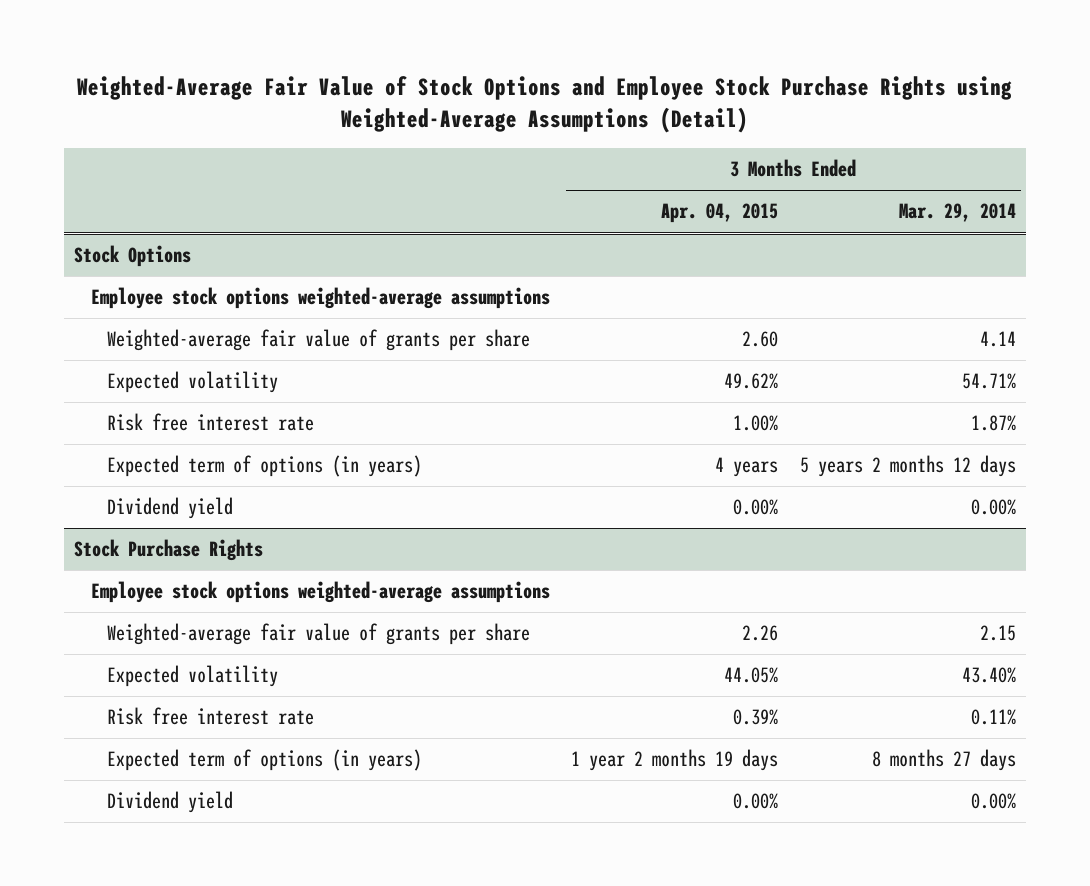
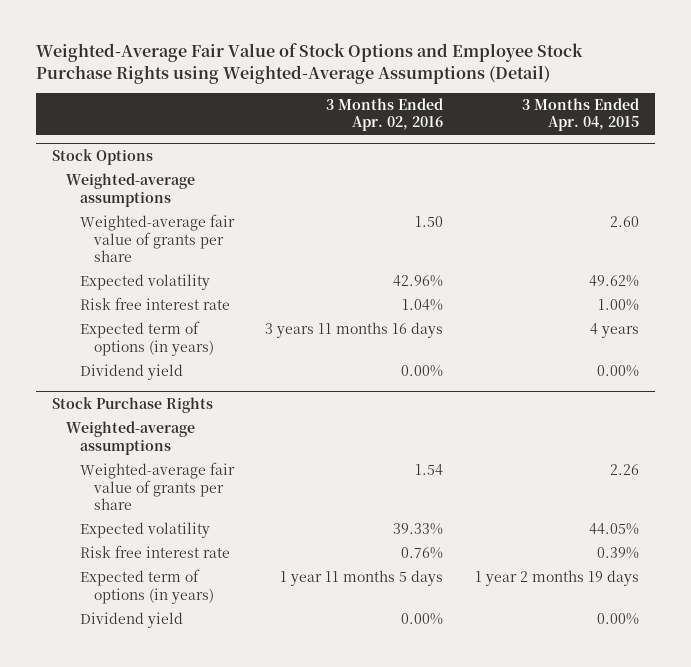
[898,203,1016,223] Mar. 29, 2014 -> none
none -> [326,97,444,132] 3 Months Ended Apr. 02, 2016
[90,287,550,310] Employee stock options weighted-average assumptions -> [65,173,195,207] Weighted-average assumptions
[90,581,550,604] Employee stock options weighted-average assumptions -> [65,421,195,455] Weighted-average assumptions

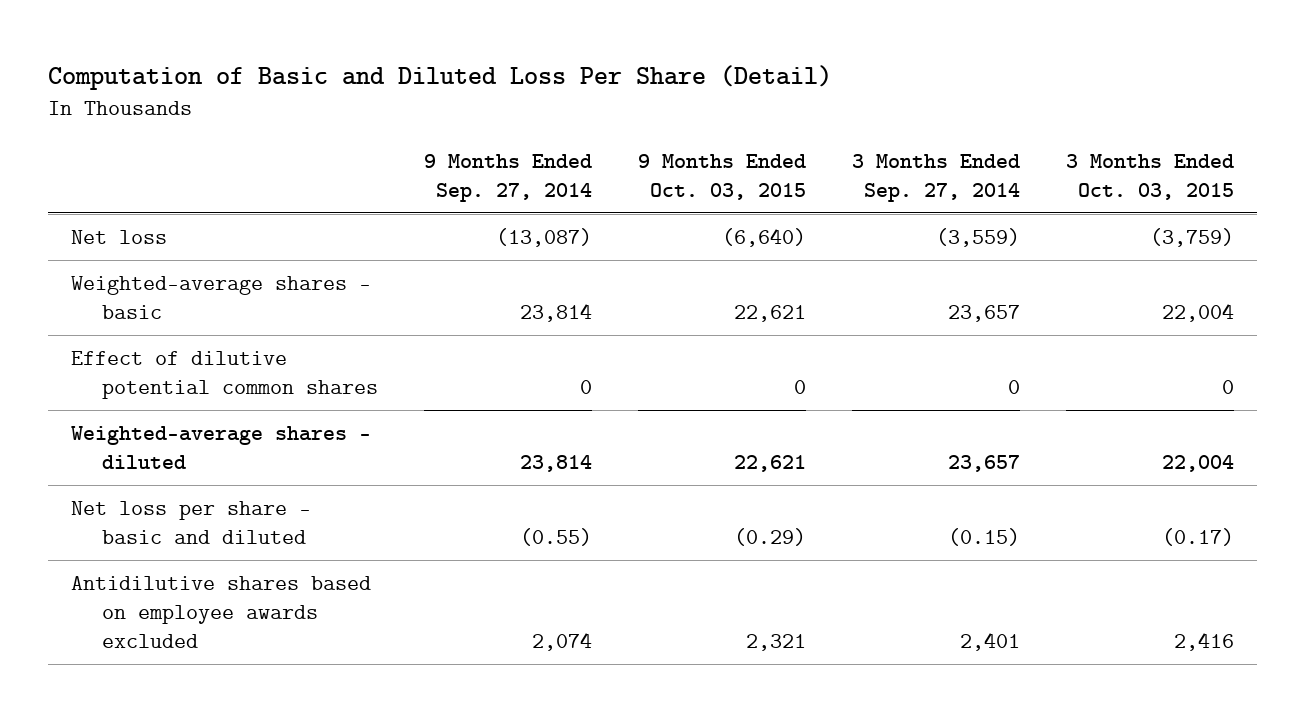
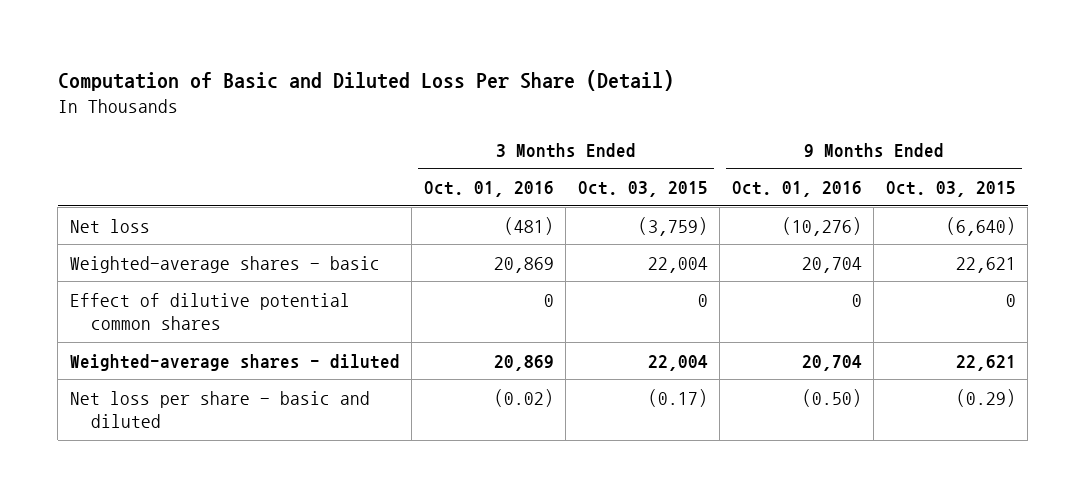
[424,153,593,202] 9 Months Ended Sep. 27, 2014 -> none
[852,153,1021,202] 3 Months Ended Sep. 27, 2014 -> none
none -> [423,181,554,198] Oct. 01, 2016
none -> [731,181,862,198] Oct. 01, 2016
[70,575,371,649] Antidilutive shares based on employee awards excluded -> none

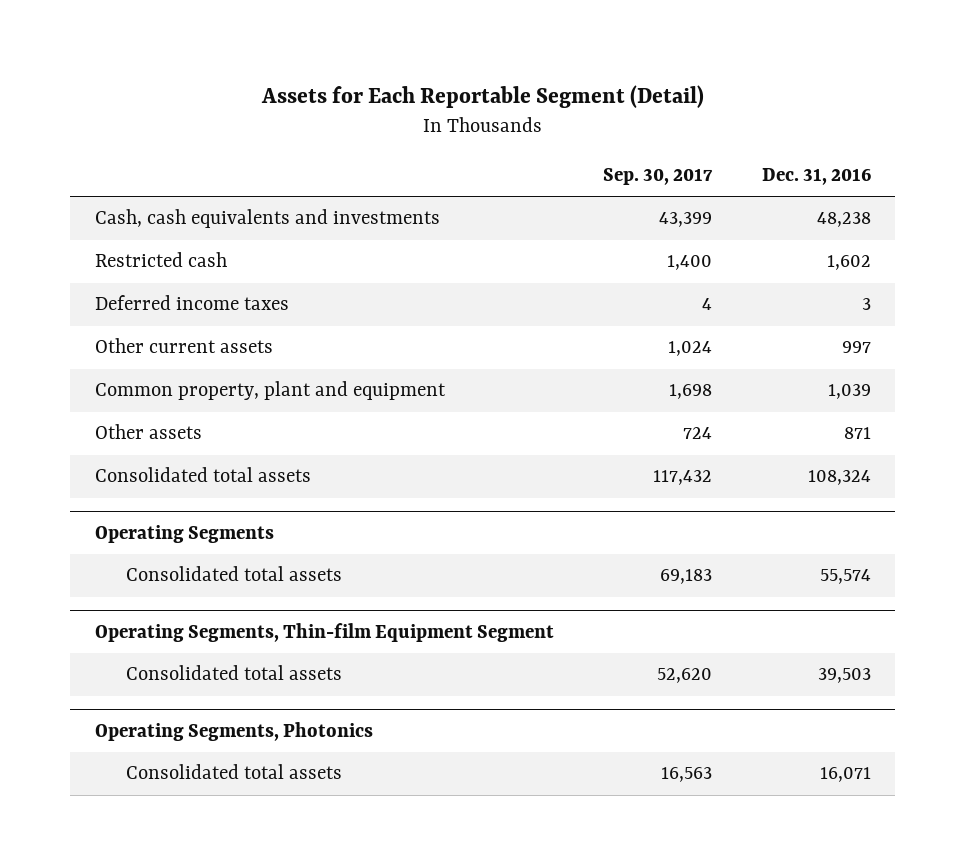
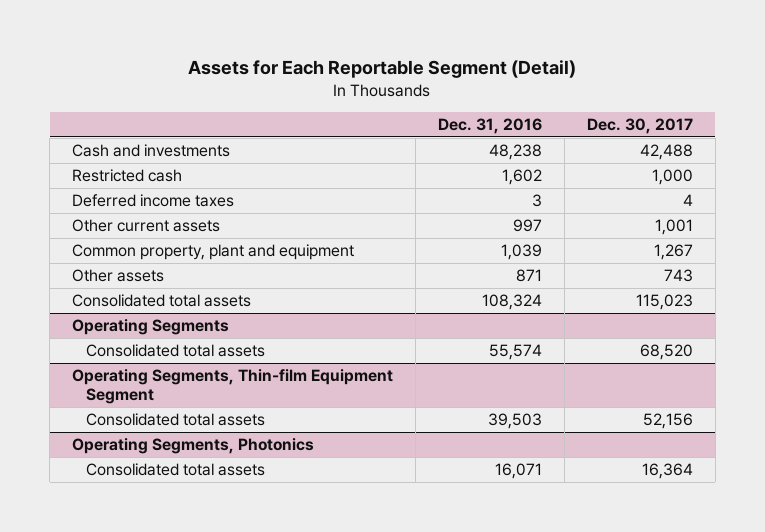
[603,167,714,185] Sep. 30, 2017 -> none
none -> [586,117,693,134] Dec. 30, 2017
[95,209,441,229] Cash, cash equivalents and investments -> [71,144,230,158] Cash and investments

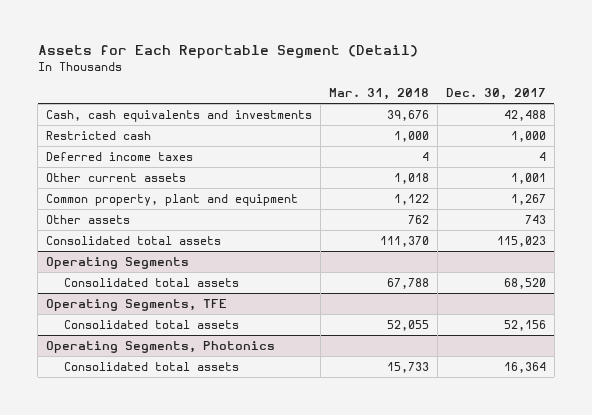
[437,117,542,134] Dec. 31, 2016 -> none
none -> [329,88,430,101] Mar. 31, 2018
[71,144,230,158] Cash and investments -> [46,109,313,122] Cash, cash equivalents and investments
[71,369,393,404] Operating Segments, Thin-film Equipment Segment -> none
none -> [46,298,228,311] Operating Segments, TFE

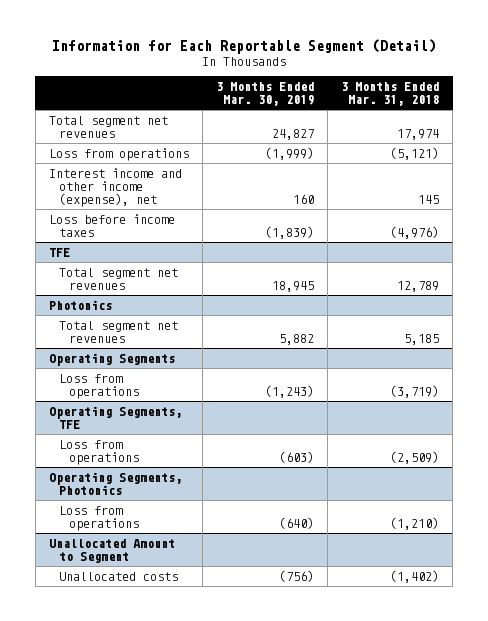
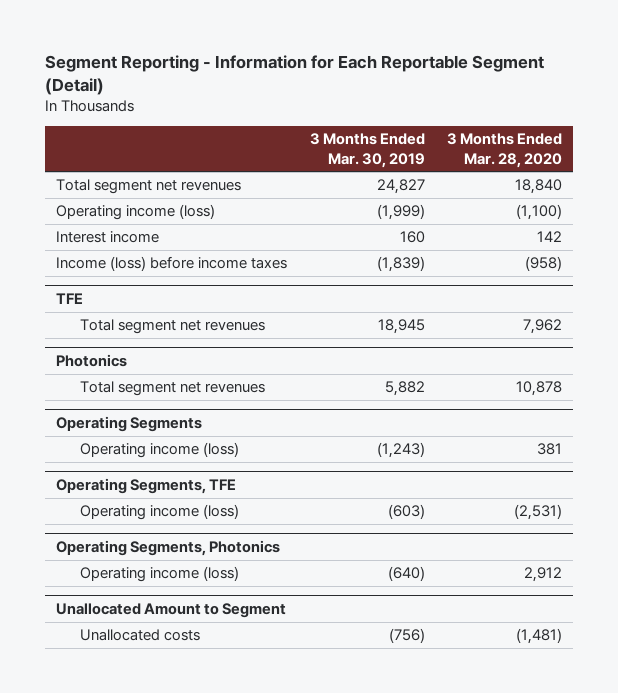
[51,39,436,55] Information for Each Reportable Segment (Detail) -> [44,55,544,96] Segment Reporting - Information for Each Reportable Segment (Detail)
[341,82,440,107] 3 Months Ended Mar. 31, 2018 -> none
none -> [446,133,562,168] 3 Months Ended Mar. 28, 2020
[48,167,182,207] Interest income and other income (expense), net -> none
[48,147,189,161] Loss from operations -> [56,204,216,221] Operating income (loss)
none -> [56,231,160,244] Interest income
[48,213,175,237] Loss before income taxes -> [56,256,288,272] Income (loss) before income taxes
[59,373,140,399] Loss from operations -> [79,442,239,459] Operating income (loss)
[59,439,140,465] Loss from operations -> [79,504,239,521] Operating income (loss)
[59,505,140,531] Loss from operations -> [79,566,239,583] Operating income (loss)

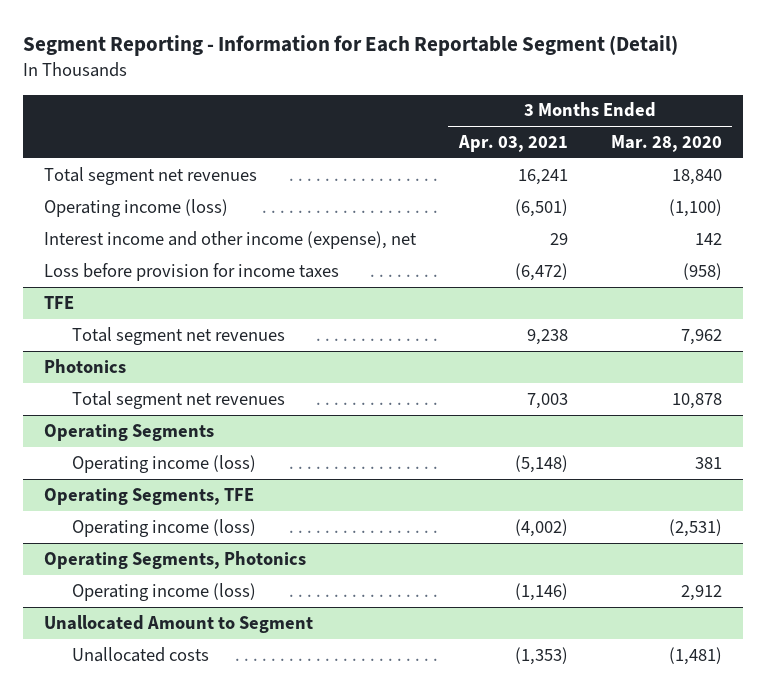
[309,133,425,168] 3 Months Ended Mar. 30, 2019 -> none
none -> [457,134,568,152] Apr. 03, 2021
[56,231,160,244] Interest income -> [44,230,418,249] Interest income and other income (expense), net
[56,256,288,272] Income (loss) before income taxes -> [44,262,340,281] Loss before provision for income taxes

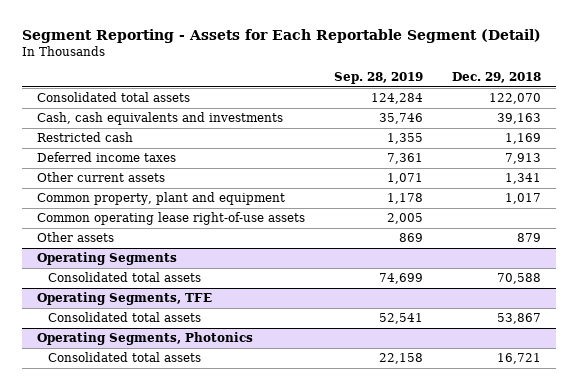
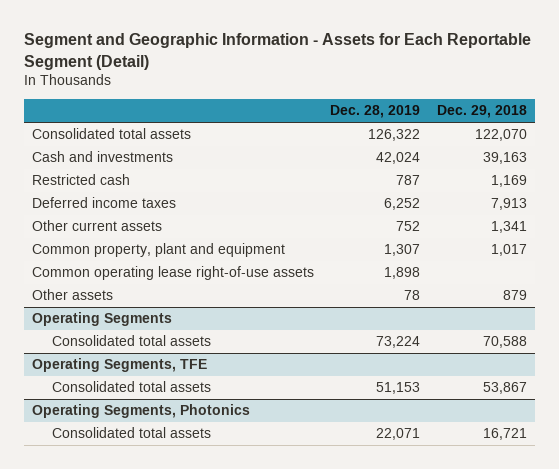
[22,29,542,44] Segment Reporting - Assets for Each Reportable Segment (Detail) -> [24,33,532,70] Segment and Geographic Information - Assets for Each Reportable Segment (Detail)
[334,72,424,85] Sep. 28, 2019 -> none
none -> [330,105,421,119] Dec. 28, 2019
[36,111,283,125] Cash, cash equivalents and investments -> [32,151,174,163] Cash and investments

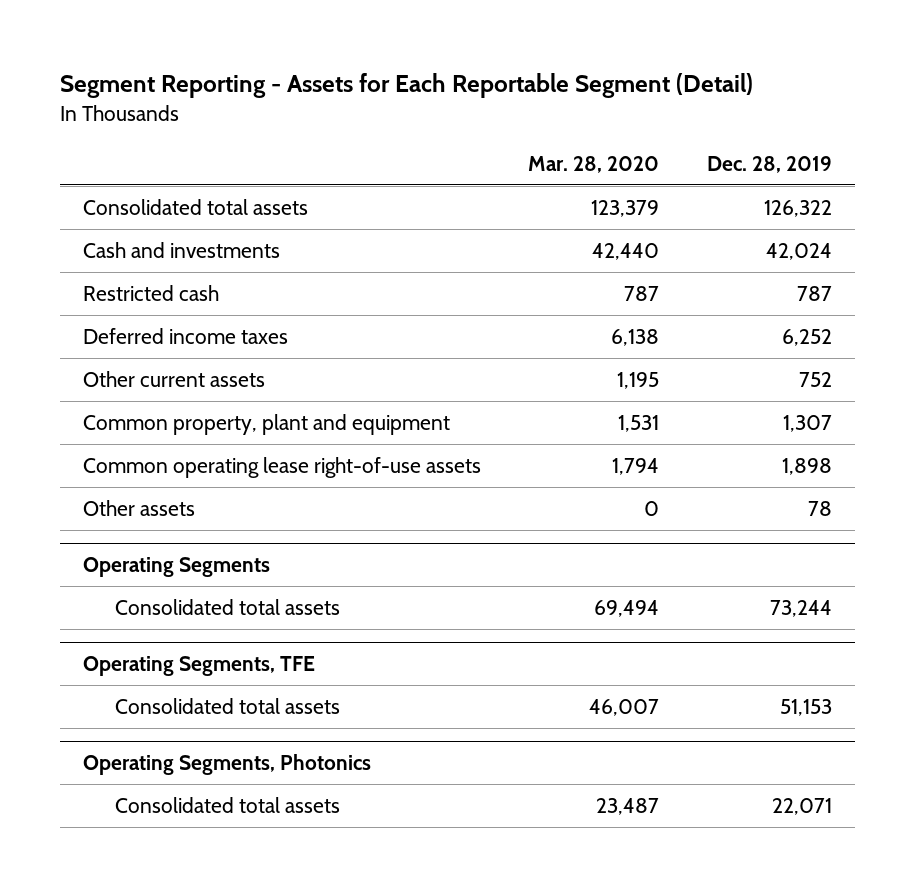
[24,33,532,70] Segment and Geographic Information - Assets for Each Reportable Segment (Detail) -> [59,73,753,99] Segment Reporting - Assets for Each Reportable Segment (Detail)
[436,105,527,119] Dec. 29, 2018 -> none
none -> [528,155,660,173] Mar. 28, 2020
[376,336,421,349] 73,224 -> [769,599,832,617] 73,244

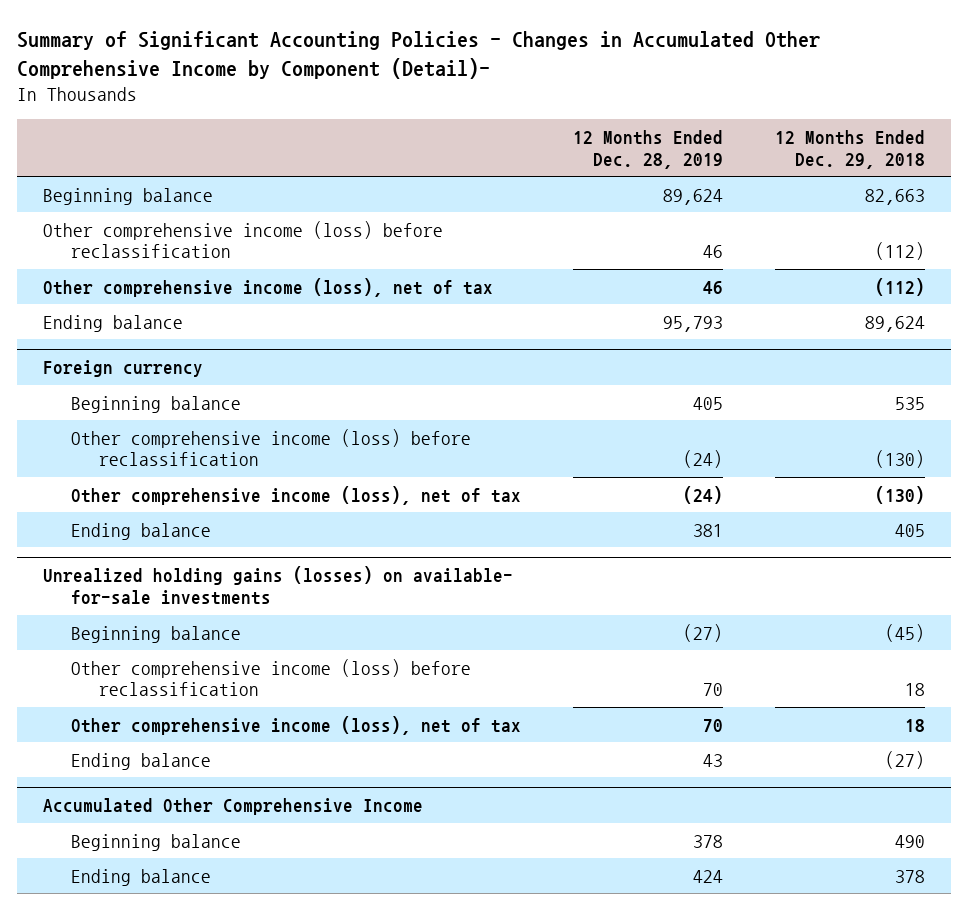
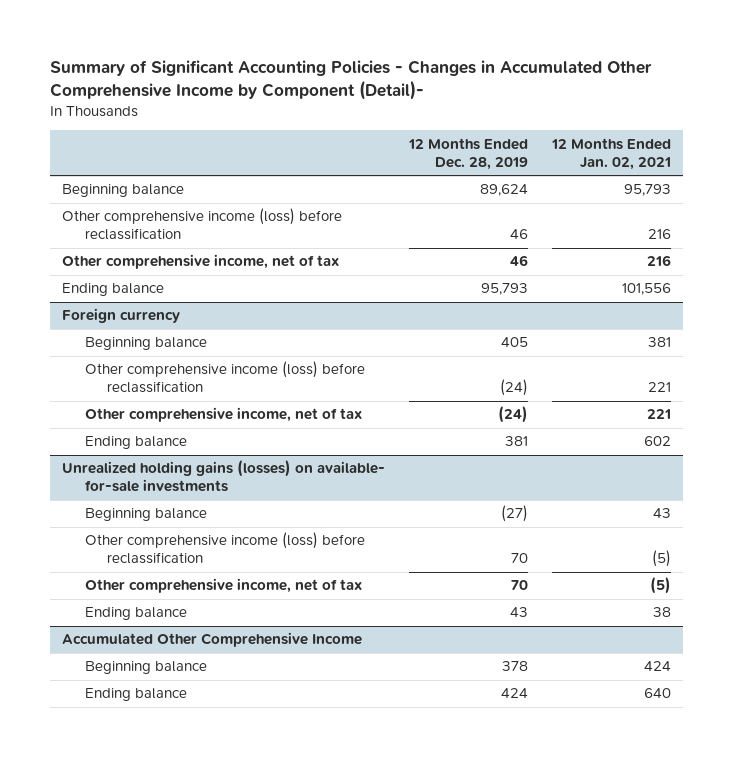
[774,129,925,169] 12 Months Ended Dec. 29, 2018 -> none
none -> [550,137,671,170] 12 Months Ended Jan. 02, 2021
[42,277,493,297] Other comprehensive income (loss), net of tax -> [61,254,339,270] Other comprehensive income, net of tax
[71,485,522,505] Other comprehensive income (loss), net of tax -> [84,407,362,423] Other comprehensive income, net of tax
[71,715,522,735] Other comprehensive income (loss), net of tax -> [84,578,362,594] Other comprehensive income, net of tax

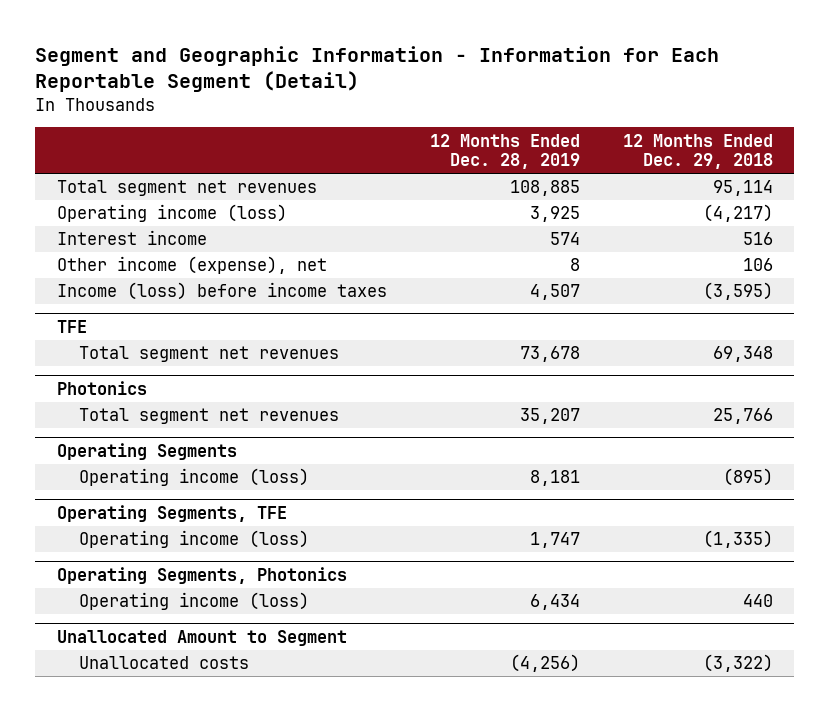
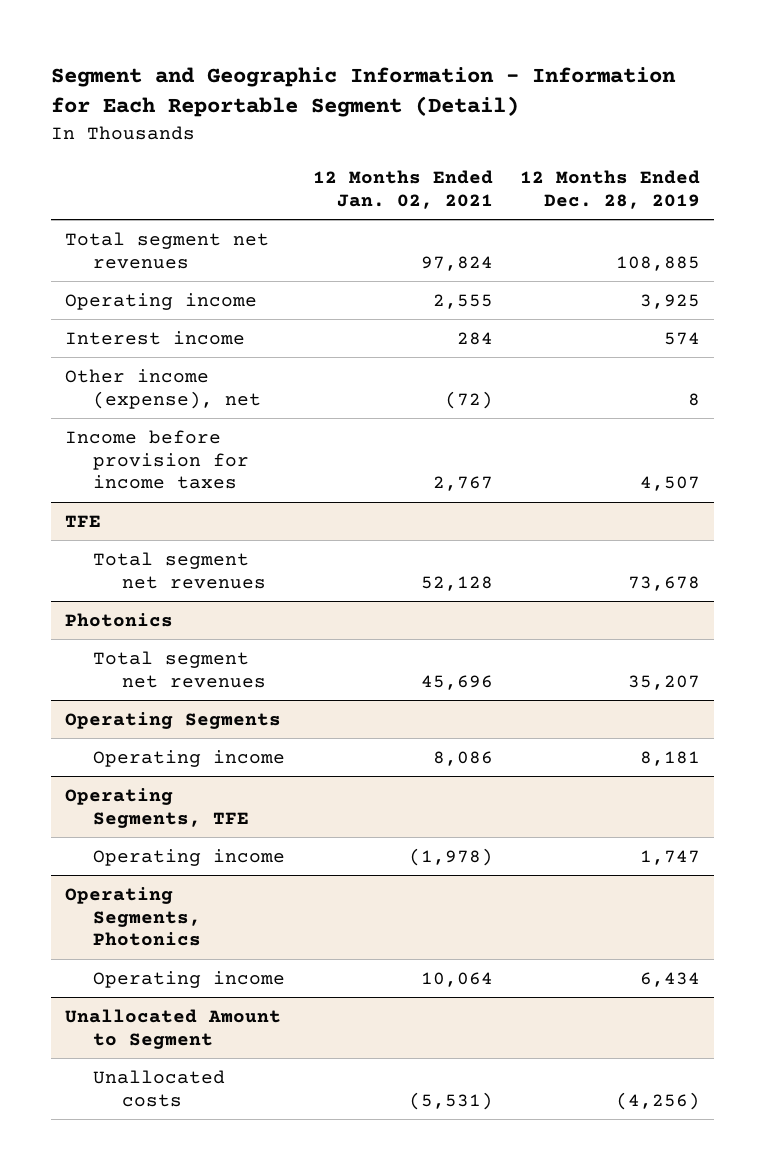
[622,133,773,170] 12 Months Ended Dec. 29, 2018 -> none
none -> [312,170,493,209] 12 Months Ended Jan. 02, 2021
[56,204,287,223] Operating income (loss) -> [64,292,257,310] Operating income
[56,282,387,301] Income (loss) before income taxes -> [64,429,250,490] Income before provision for income taxes
[79,468,310,487] Operating income (loss) -> [93,749,286,767] Operating income
[79,530,310,549] Operating income (loss) -> [93,848,286,866] Operating income
[79,592,310,611] Operating income (loss) -> [93,970,286,988] Operating income

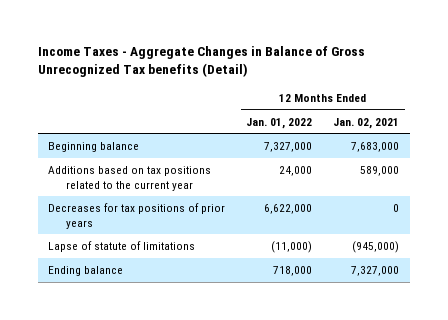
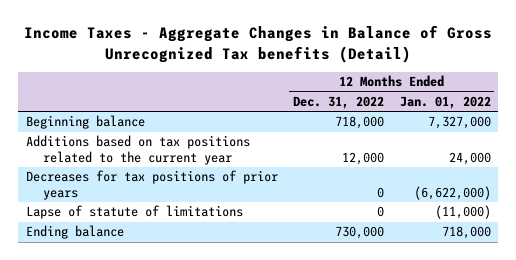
[333,117,400,129] Jan. 02, 2021 -> none
none -> [293,96,385,110] Dec. 31, 2022
[264,204,313,215] 6,622,000 -> [413,185,491,200] (6,622,000)

